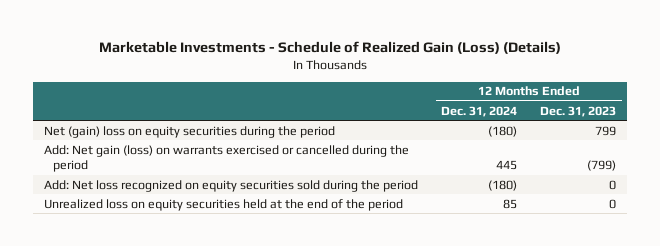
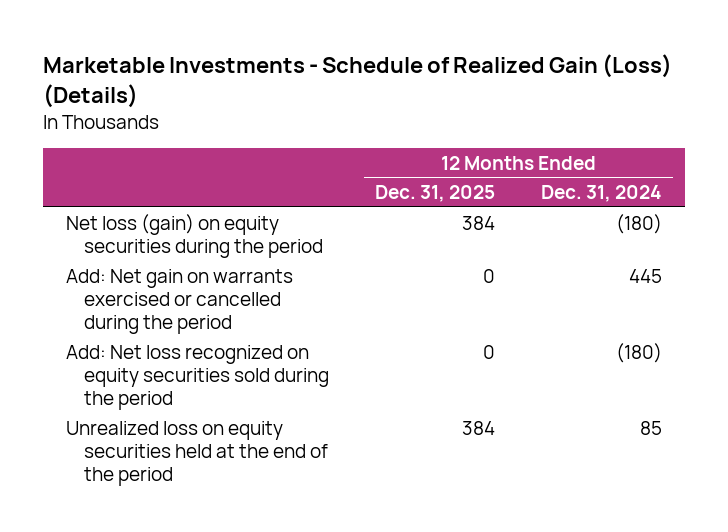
[540,105,617,117] Dec. 31, 2023 -> none
none -> [375,184,496,202] Dec. 31, 2025
[44,125,336,138] Net (gain) loss on equity securities during the period -> [65,213,324,258] Net loss (gain) on equity securities during the period
[44,144,410,172] Add: Net gain (loss) on warrants exercised or cancelled during the period -> [65,268,293,335] Add: Net gain on warrants exercised or cancelled during the period

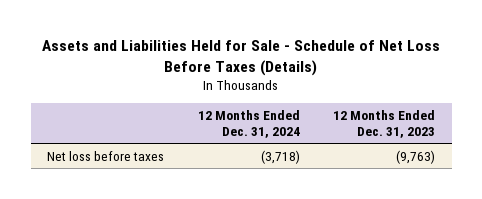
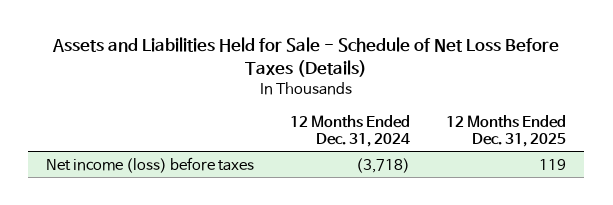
[332,109,435,138] 12 Months Ended Dec. 31, 2023 -> none
none -> [446,114,567,148] 12 Months Ended Dec. 31, 2025
[47,150,165,161] Net loss before taxes -> [46,156,255,173] Net income (loss) before taxes

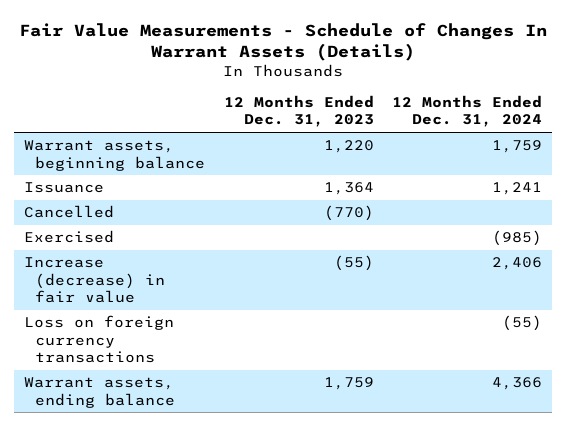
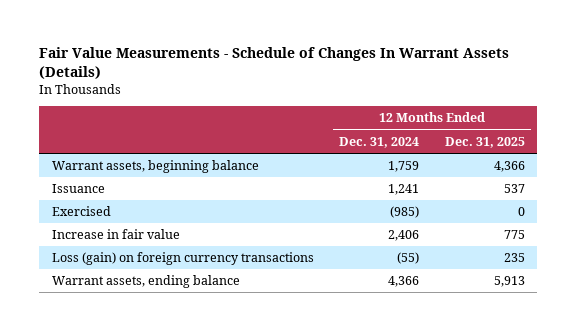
[223,94,374,128] 12 Months Ended Dec. 31, 2023 -> none
none -> [444,136,525,148] Dec. 31, 2025
[23,205,114,219] Cancelled -> none
[23,257,166,304] Increase (decrease) in fair value -> [51,229,180,240] Increase in fair value
[23,315,174,364] Loss on foreign currency transactions -> [51,252,314,266] Loss (gain) on foreign currency transactions

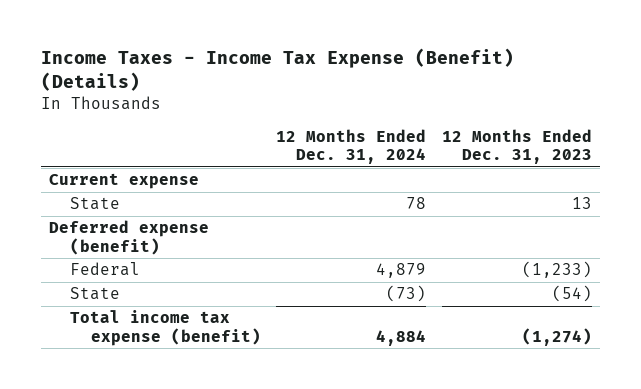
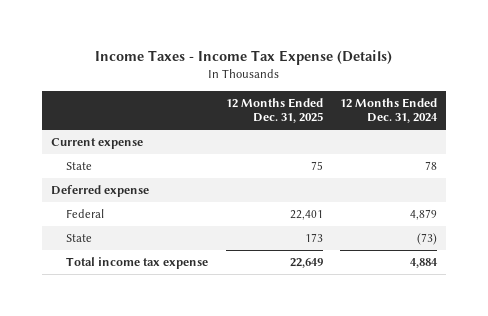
[40,48,514,92] Income Taxes - Income Tax Expense (Benefit) (Details) -> [95,50,393,66] Income Taxes - Income Tax Expense (Details)
[442,128,593,164] 12 Months Ended Dec. 31, 2023 -> none
none -> [225,97,323,124] 12 Months Ended Dec. 31, 2025
[48,220,209,255] Deferred expense (benefit) -> [50,184,149,197] Deferred expense
[69,310,261,346] Total income tax expense (benefit) -> [65,256,208,269] Total income tax expense

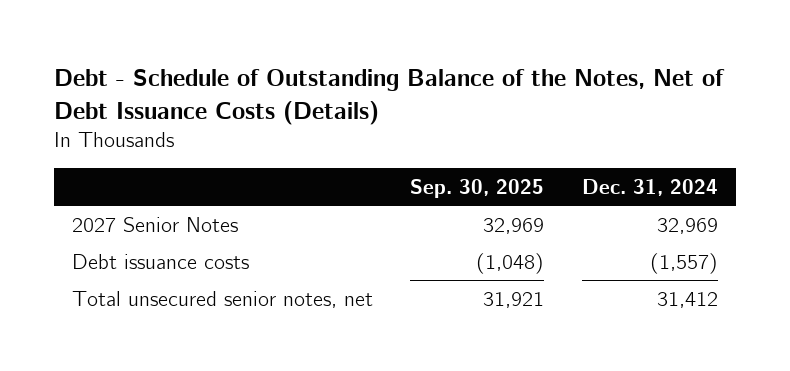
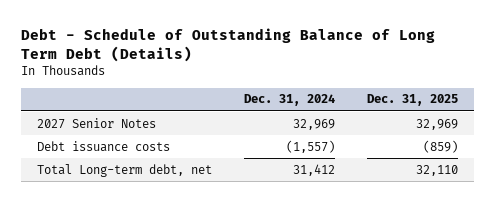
[53,69,725,125] Debt - Schedule of Outstanding Balance of the Notes, Net of Debt Issuance Costs (Details) -> [21,27,436,62] Debt - Schedule of Outstanding Balance of Long Term Debt (Details)
[410,179,545,199] Sep. 30, 2025 -> none
none -> [366,94,458,107] Dec. 31, 2025
[72,290,374,308] Total unsecured senior notes, net -> [36,163,212,177] Total Long-term debt, net

